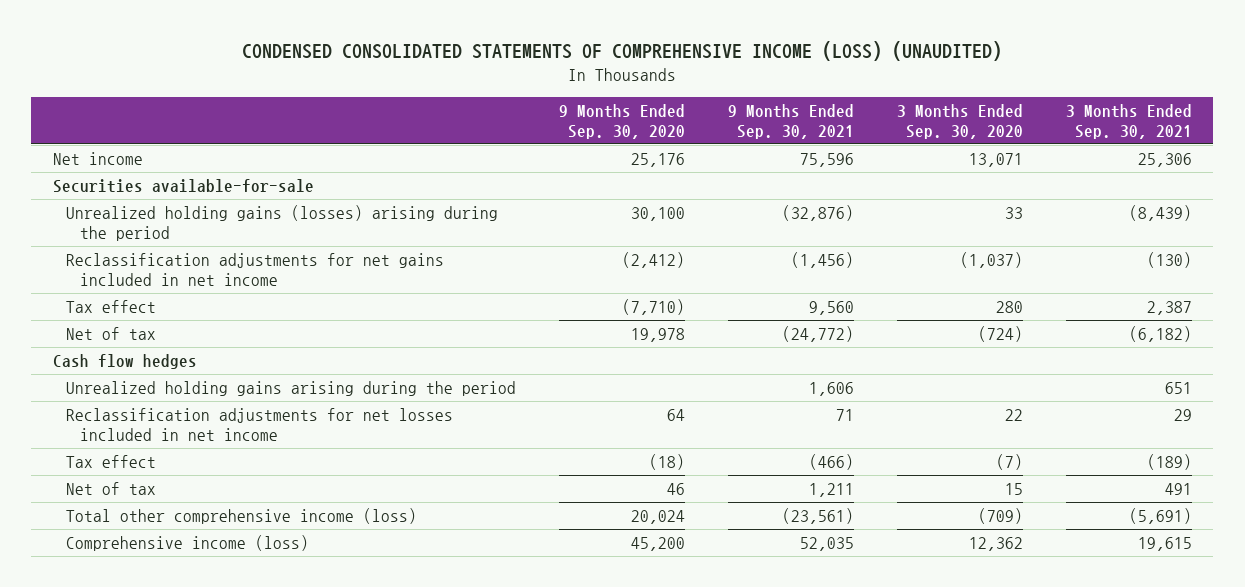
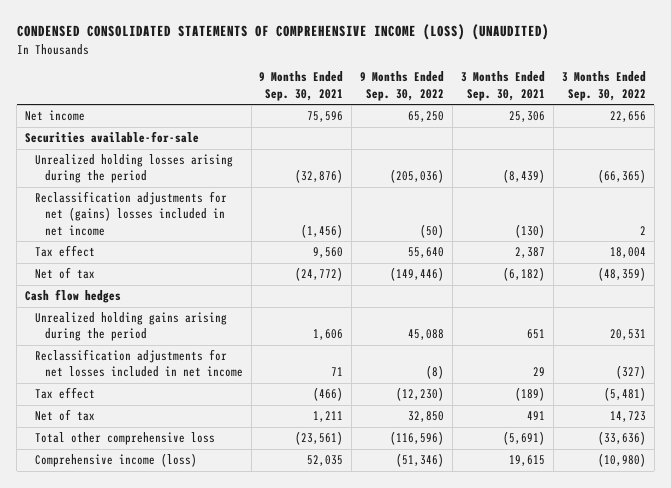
[559,103,686,139] 9 Months Ended Sep. 30, 2020 -> none
[896,103,1023,139] 3 Months Ended Sep. 30, 2020 -> none
none -> [360,71,445,101] 9 Months Ended Sep. 30, 2022
none -> [561,71,646,101] 3 Months Ended Sep. 30, 2022
[66,204,499,241] Unrealized holding gains (losses) arising during the period -> [34,154,233,184] Unrealized holding losses arising during the period
[66,252,445,286] Reclassification adjustments for net gains included in net income -> [34,191,227,236] Reclassification adjustments for net (gains) losses included in net income
[66,507,418,524] Total other comprehensive income (loss) -> [34,432,215,446] Total other comprehensive loss

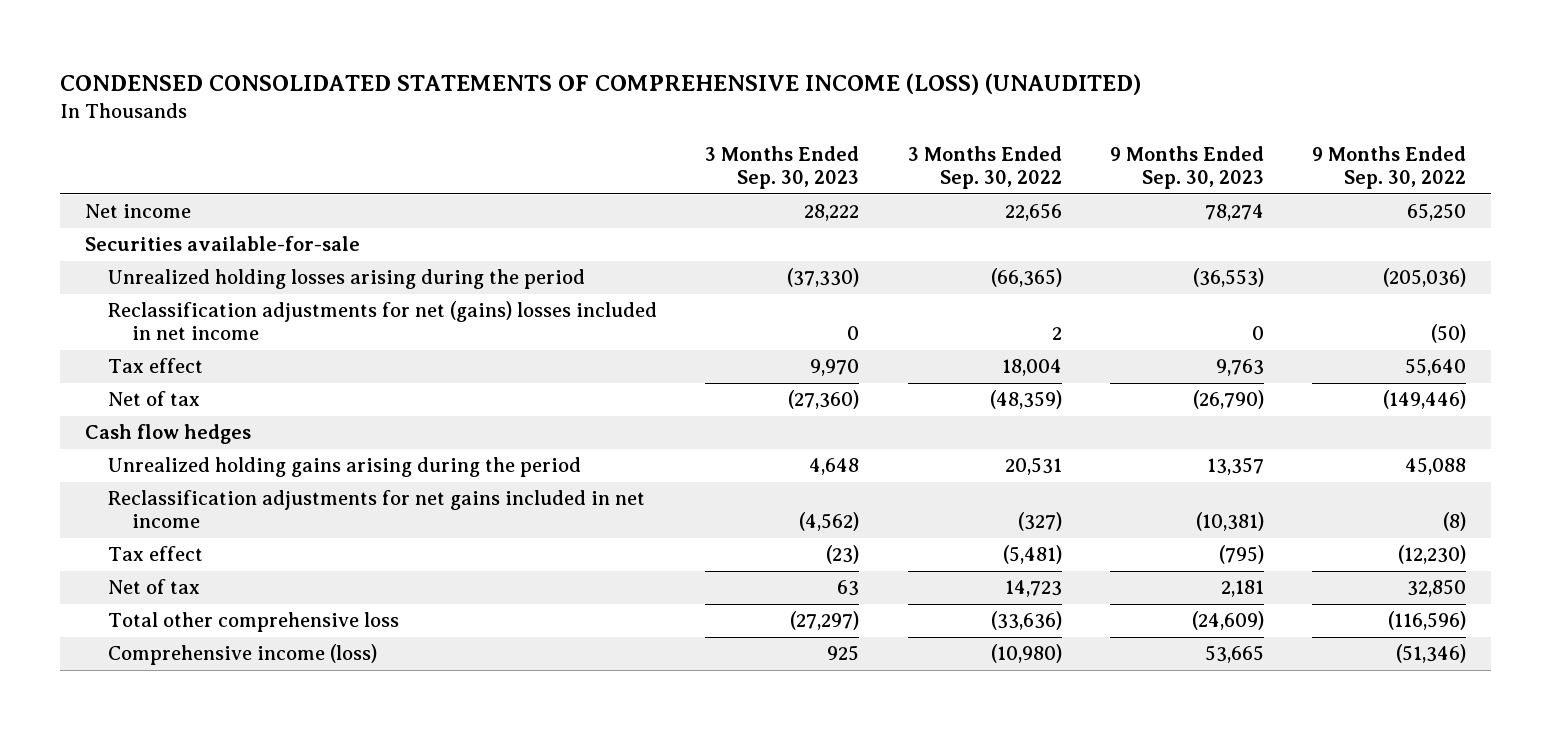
[259,71,344,101] 9 Months Ended Sep. 30, 2021 -> none
[461,71,546,101] 3 Months Ended Sep. 30, 2021 -> none
none -> [705,146,860,190] 3 Months Ended Sep. 30, 2023
none -> [1110,146,1265,190] 9 Months Ended Sep. 30, 2023
[34,349,243,378] Reclassification adjustments for net losses included in net income -> [108,490,646,529] Reclassification adjustments for net gains included in net income

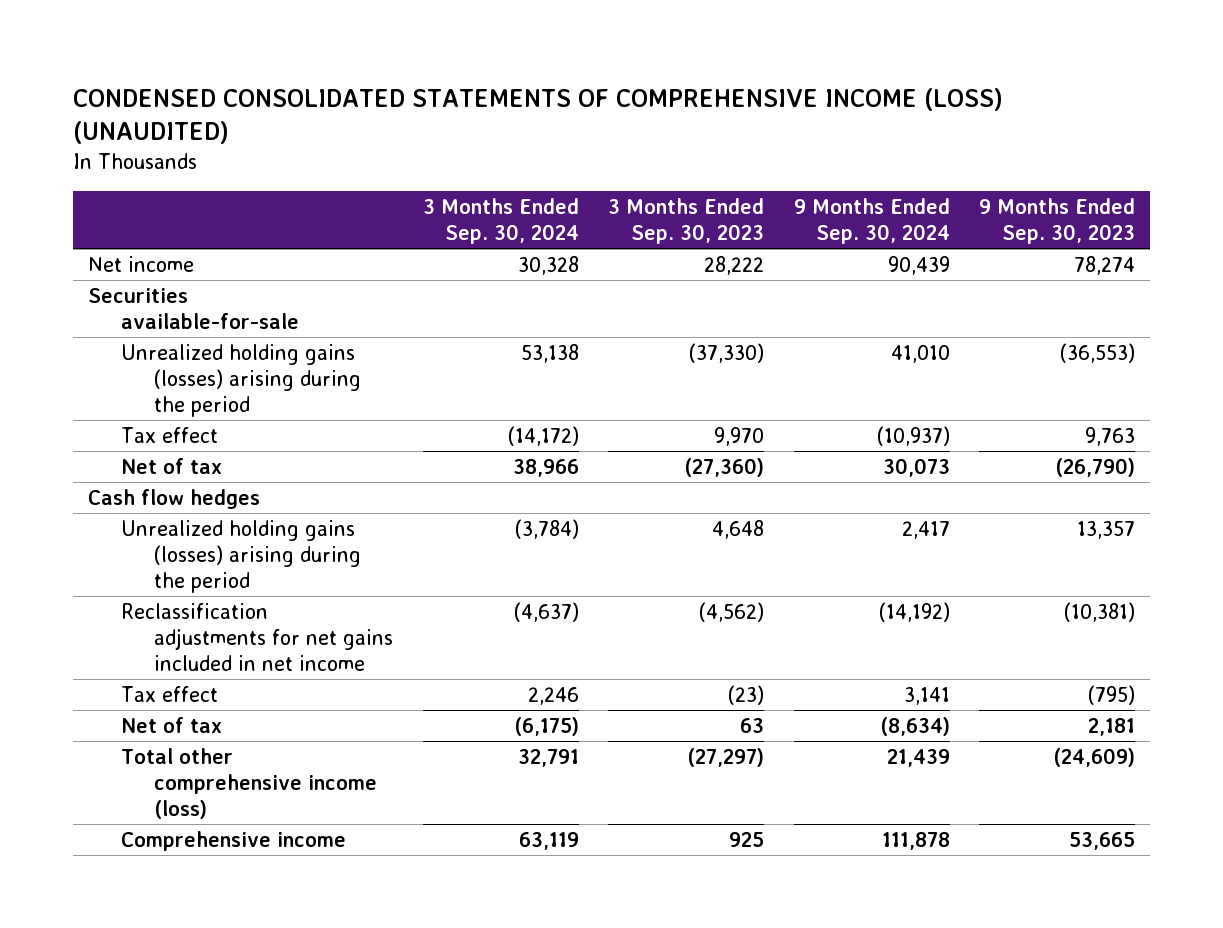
[907,146,1062,190] 3 Months Ended Sep. 30, 2022 -> none
[1312,146,1467,190] 9 Months Ended Sep. 30, 2022 -> none
none -> [422,198,579,245] 3 Months Ended Sep. 30, 2024
none -> [793,198,950,245] 9 Months Ended Sep. 30, 2024
[108,301,658,341] Reclassification adjustments for net (gains) losses included in net income -> none
[108,269,586,290] Unrealized holding losses arising during the period -> [120,343,362,417] Unrealized holding gains (losses) arising during the period
[108,457,582,478] Unrealized holding gains arising during the period -> [120,519,362,593] Unrealized holding gains (losses) arising during the period
[108,612,400,633] Total other comprehensive loss -> [120,747,378,819] Total other comprehensive income (loss)
[108,644,378,666] Comprehensive income (loss) -> [120,830,346,851] Comprehensive income

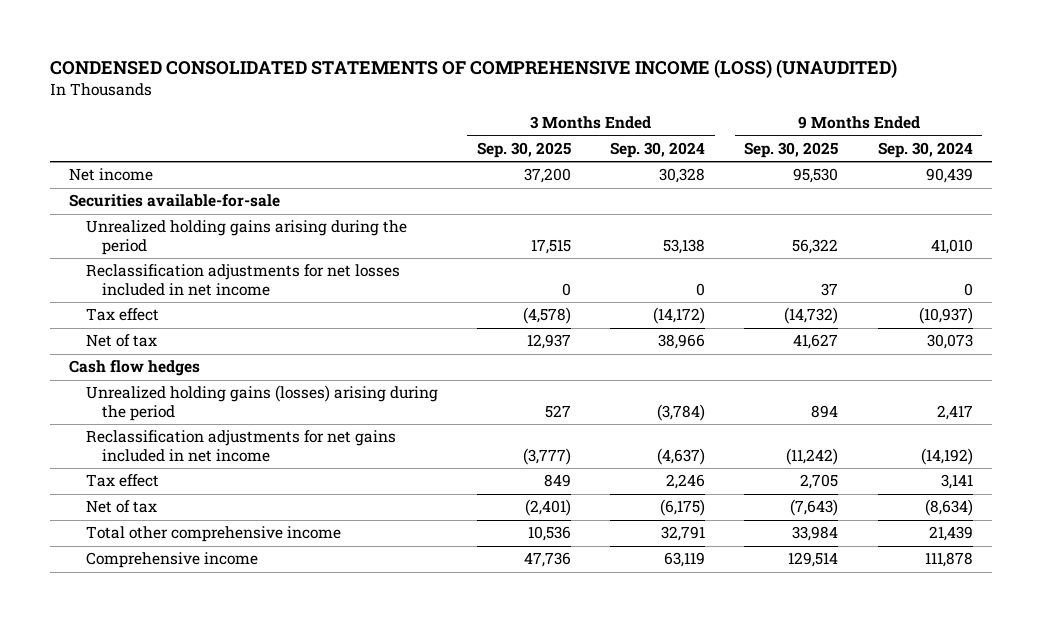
[608,198,765,245] 3 Months Ended Sep. 30, 2023 -> none
[979,198,1136,245] 9 Months Ended Sep. 30, 2023 -> none
none -> [476,141,571,158] Sep. 30, 2025
none -> [744,141,839,158] Sep. 30, 2025
[120,343,362,417] Unrealized holding gains (losses) arising during the period -> [85,220,407,255] Unrealized holding gains arising during the period
none -> [85,264,400,296] Reclassification adjustments for net losses included in net income
[120,747,378,819] Total other comprehensive income (loss) -> [85,526,341,543] Total other comprehensive income

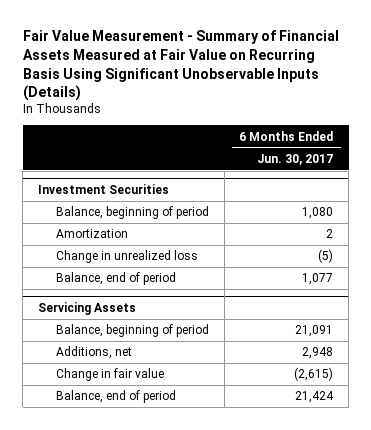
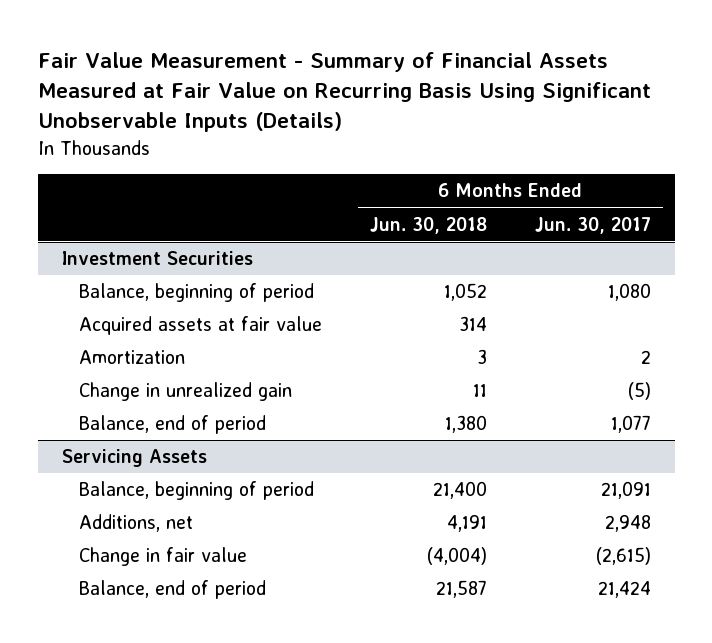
none -> [370,216,488,234] Jun. 30, 2018
none -> [79,316,323,336] Acquired assets at fair value
[56,250,199,264] Change in unrealized loss -> [79,382,293,402] Change in unrealized gain

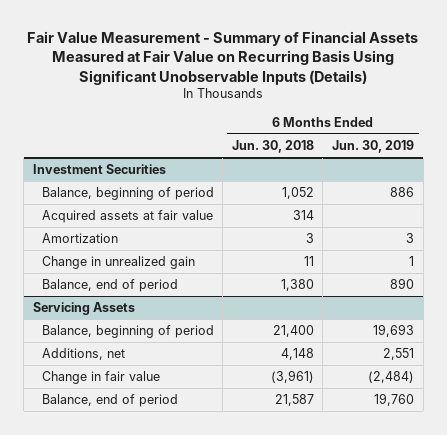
[534,216,651,234] Jun. 30, 2017 -> none
none -> [332,140,415,154] Jun. 30, 2019
[447,515,488,533] 4,191 -> [280,348,314,361] 4,148
[427,547,488,566] (4,004) -> [270,370,314,384] (3,961)

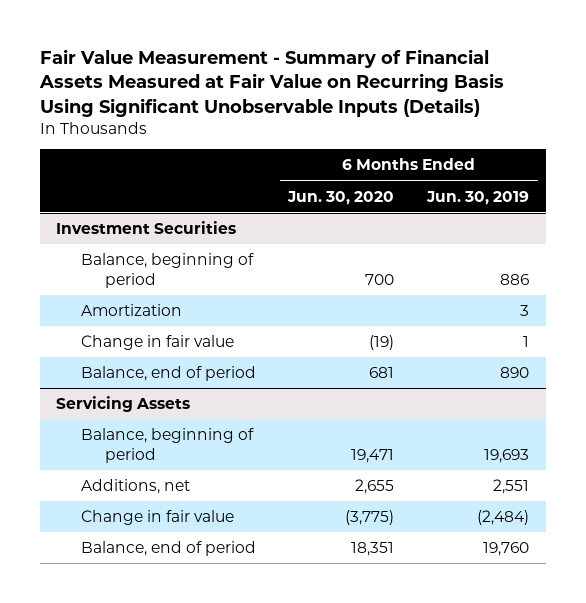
[231,140,314,154] Jun. 30, 2018 -> none
none -> [287,190,395,205] Jun. 30, 2020
[41,210,213,224] Acquired assets at fair value -> none
[41,256,195,270] Change in unrealized gain -> none
none -> [80,335,234,351] Change in fair value

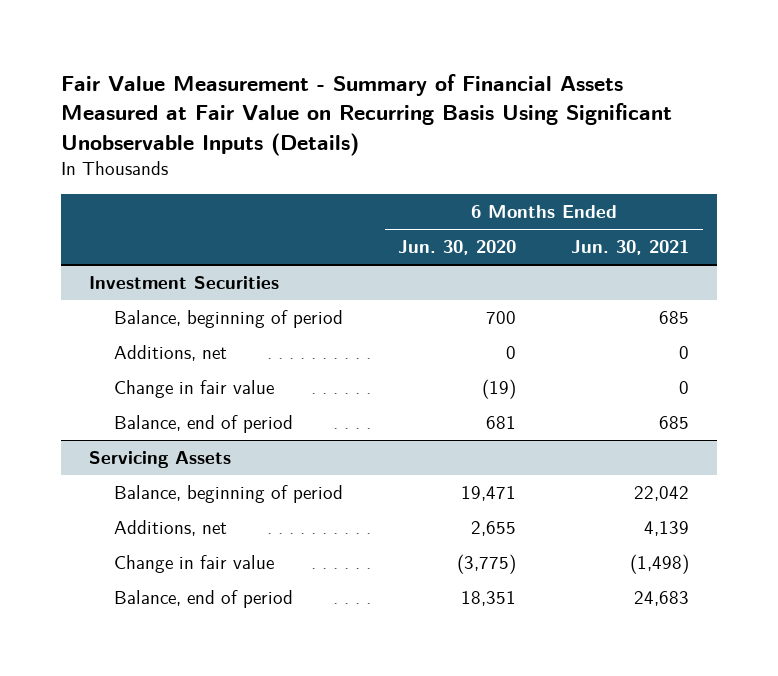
[426,190,530,205] Jun. 30, 2019 -> none
none -> [571,240,690,256] Jun. 30, 2021
[80,304,182,317] Amortization -> none
none -> [114,345,228,362] Additions, net

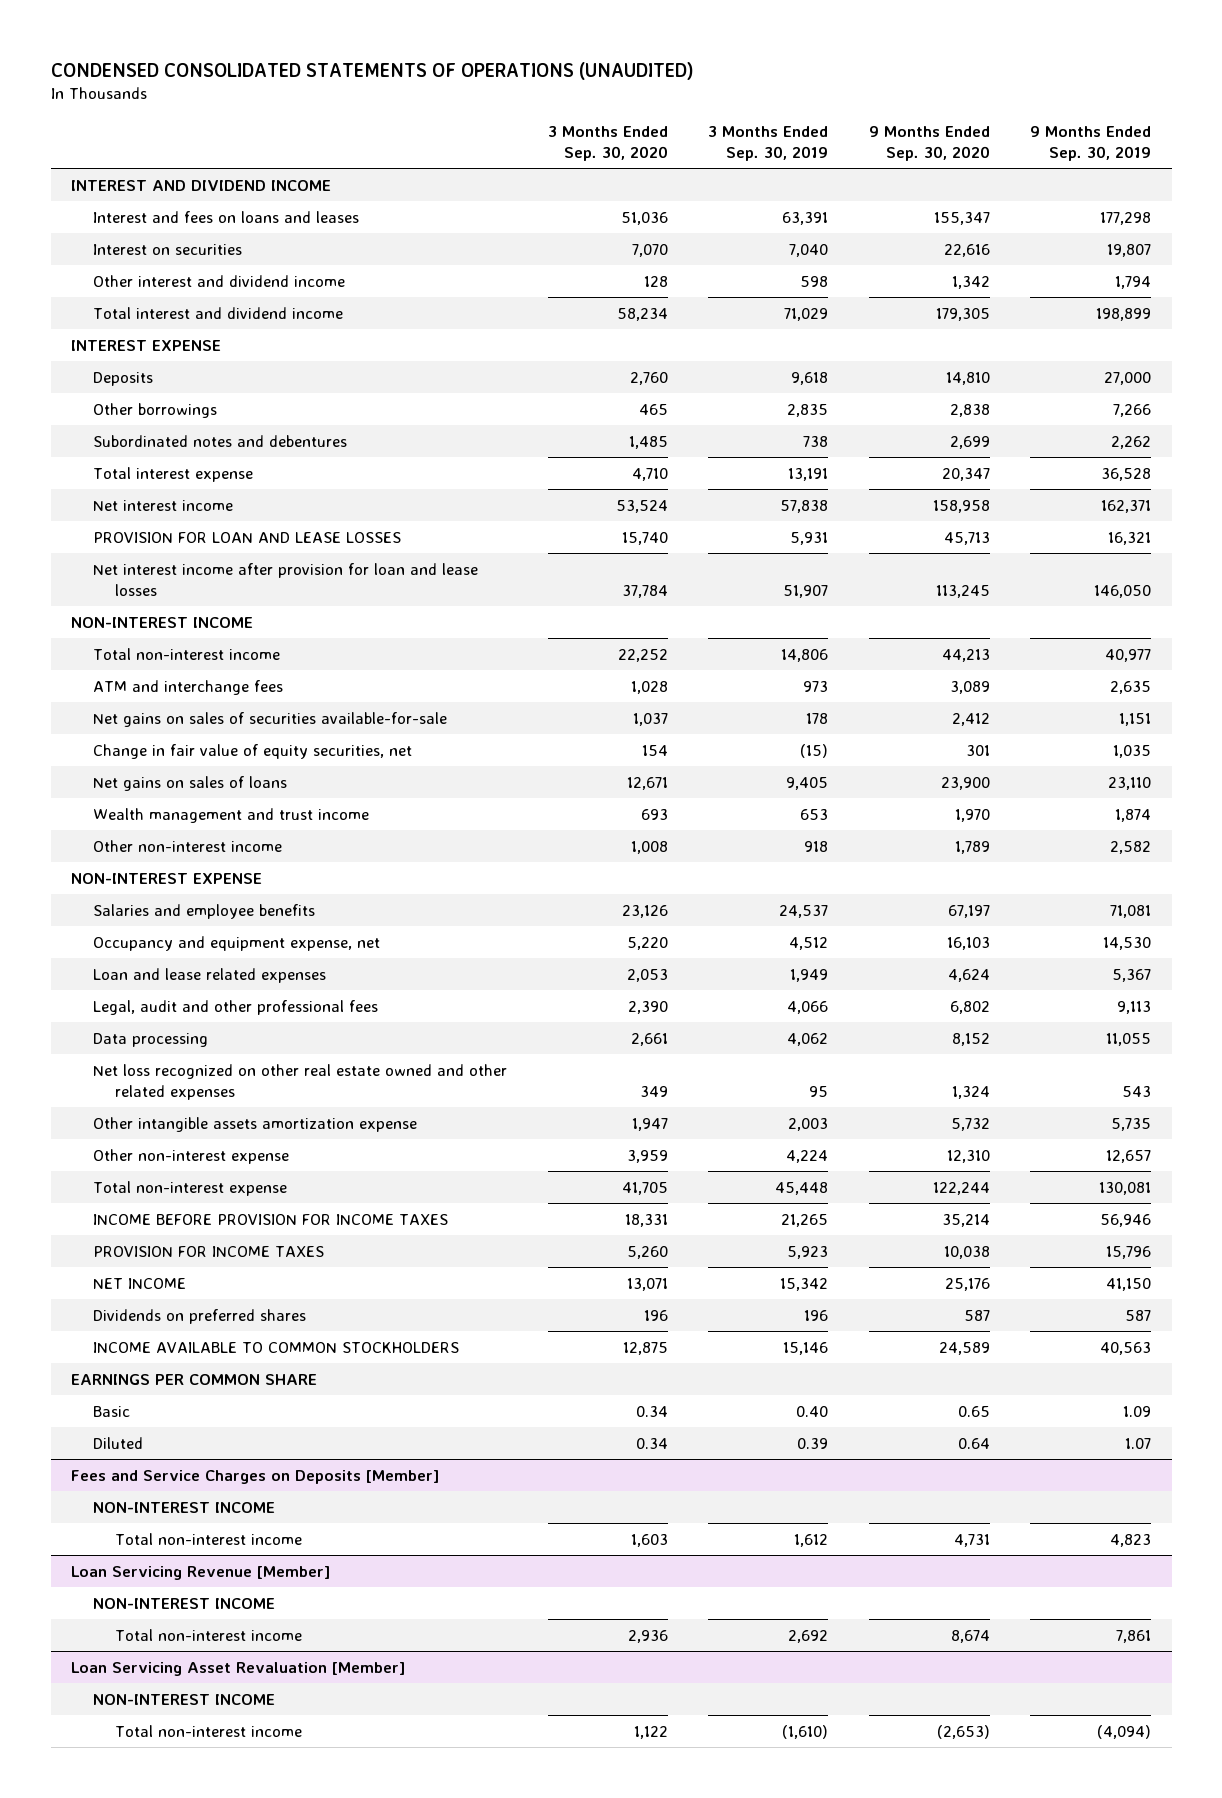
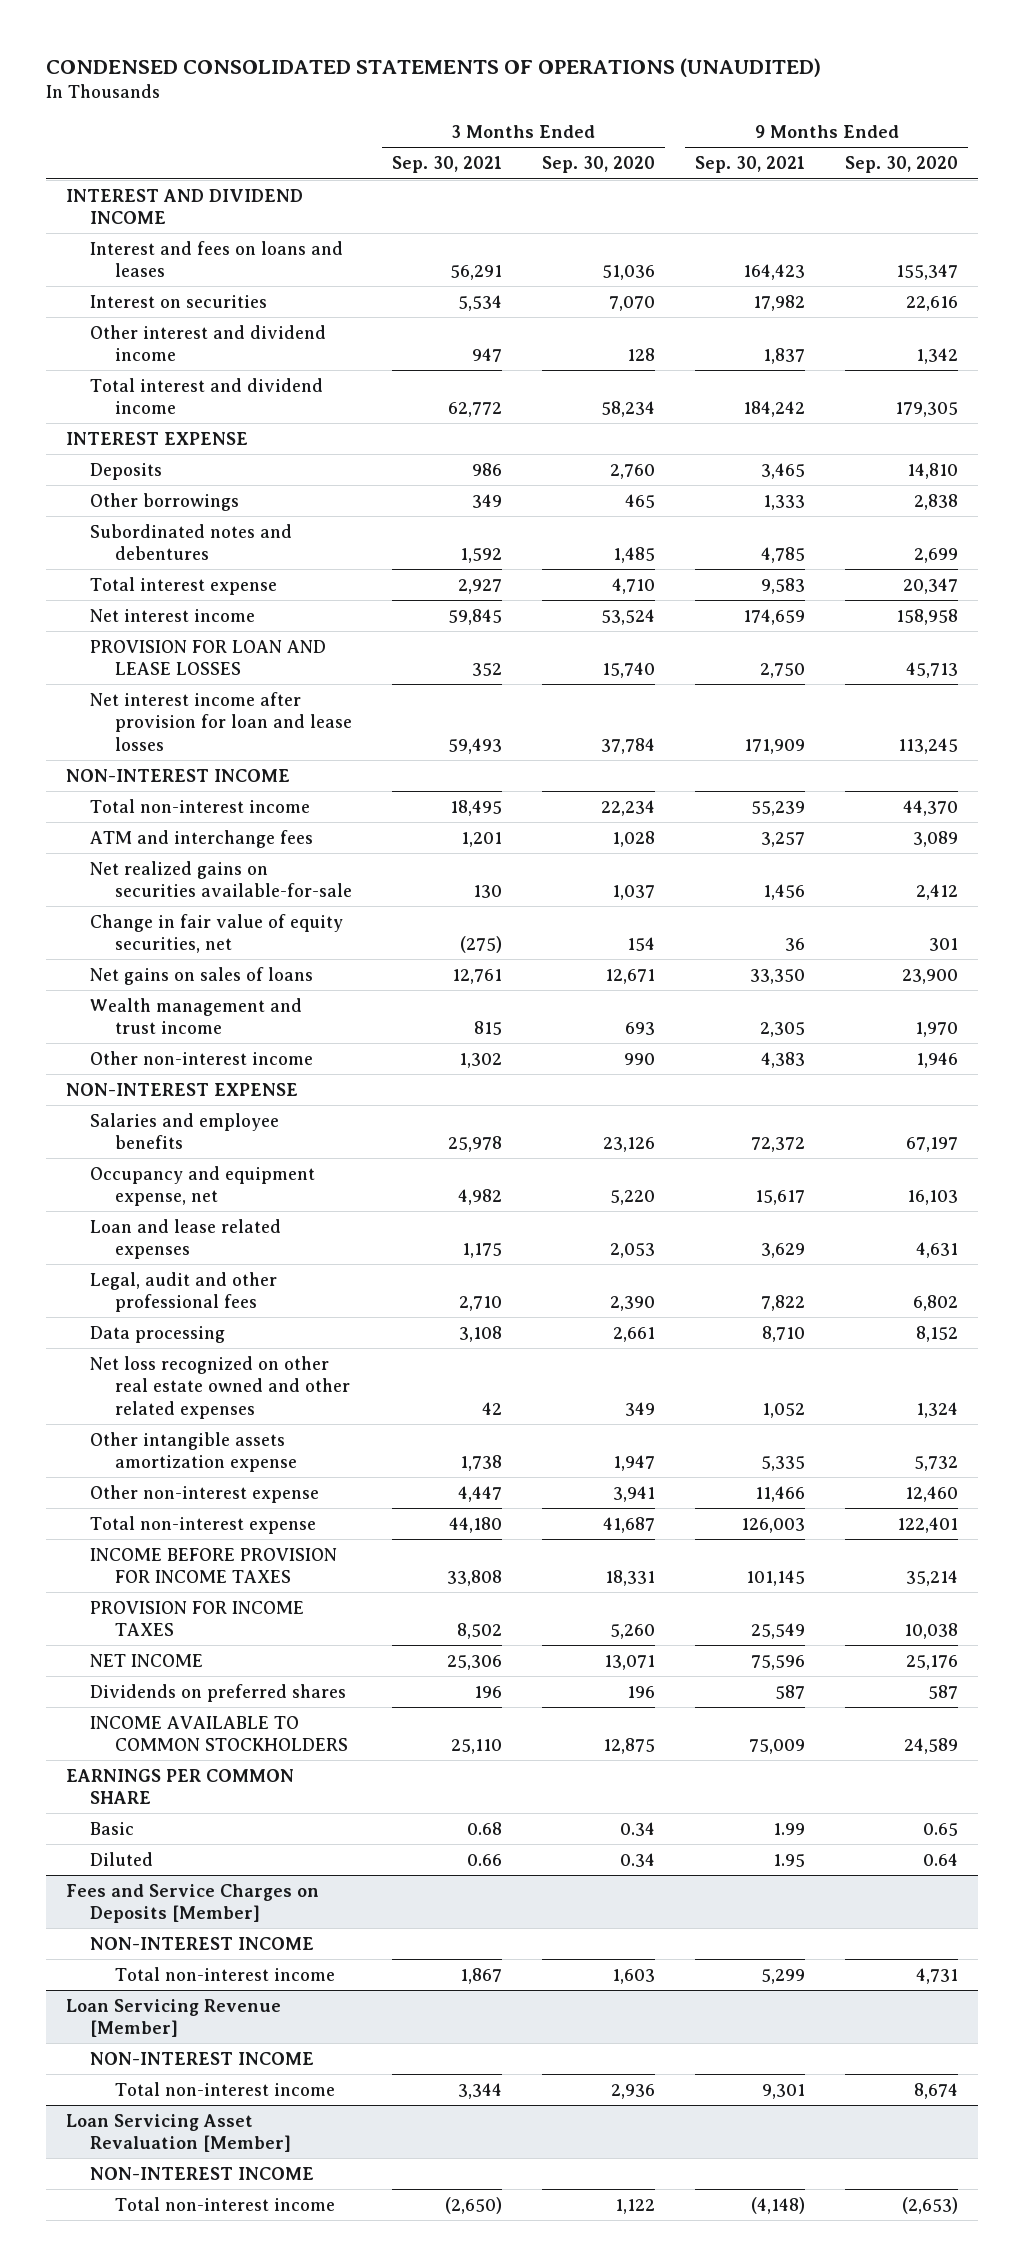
[708,126,829,161] 3 Months Ended Sep. 30, 2019 -> none
[1030,126,1152,161] 9 Months Ended Sep. 30, 2019 -> none
none -> [391,156,502,174] Sep. 30, 2021
none -> [695,156,806,174] Sep. 30, 2021
[617,648,668,662] 22,252 -> [601,799,656,816] 22,234
[941,648,990,662] 44,213 -> [903,799,959,816] 44,370
[92,711,447,727] Net gains on sales of securities available-for-sale -> [90,860,352,898] Net realized gains on securities available-for-sale
[630,840,668,854] 1,008 -> [624,1052,656,1065] 990
[954,840,990,854] 1,789 -> [916,1051,959,1068] 1,946
[947,968,990,982] 4,624 -> [916,1242,959,1259] 4,631
[626,1149,668,1163] 3,959 -> [613,1485,656,1502] 3,941
[946,1149,990,1163] 12,310 -> [905,1485,959,1502] 12,460
[621,1181,668,1195] 41,705 -> [603,1516,656,1533] 41,687
[932,1181,990,1195] 122,244 -> [897,1516,959,1533] 122,401

